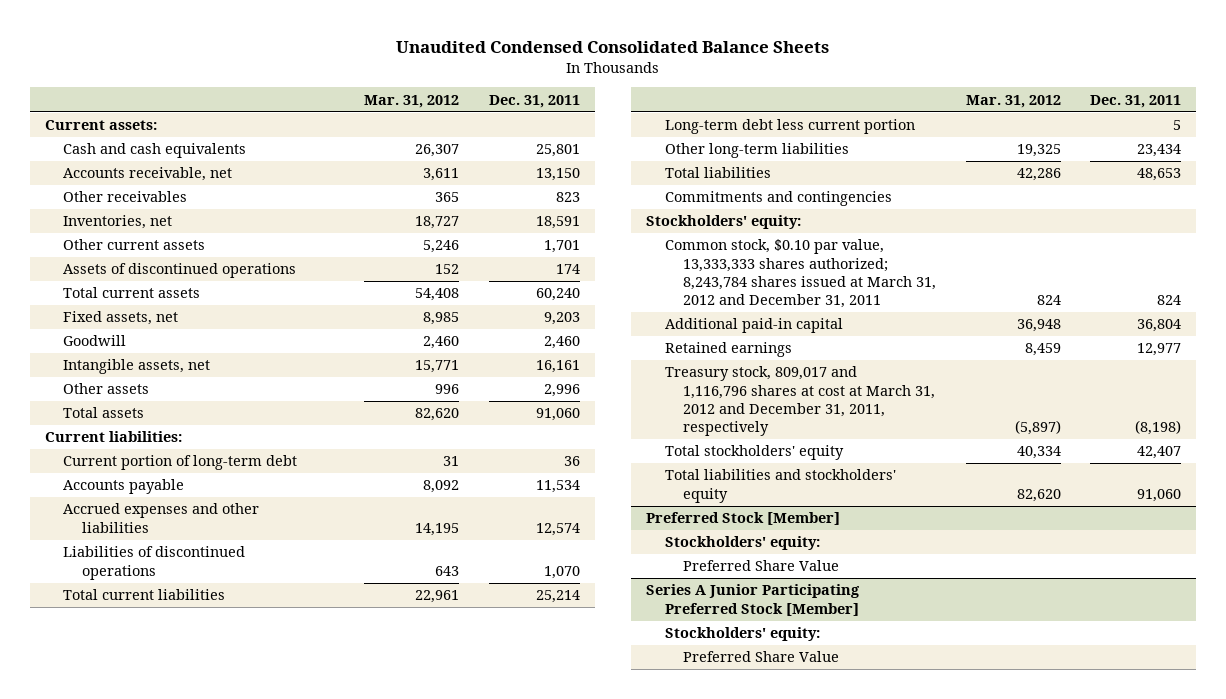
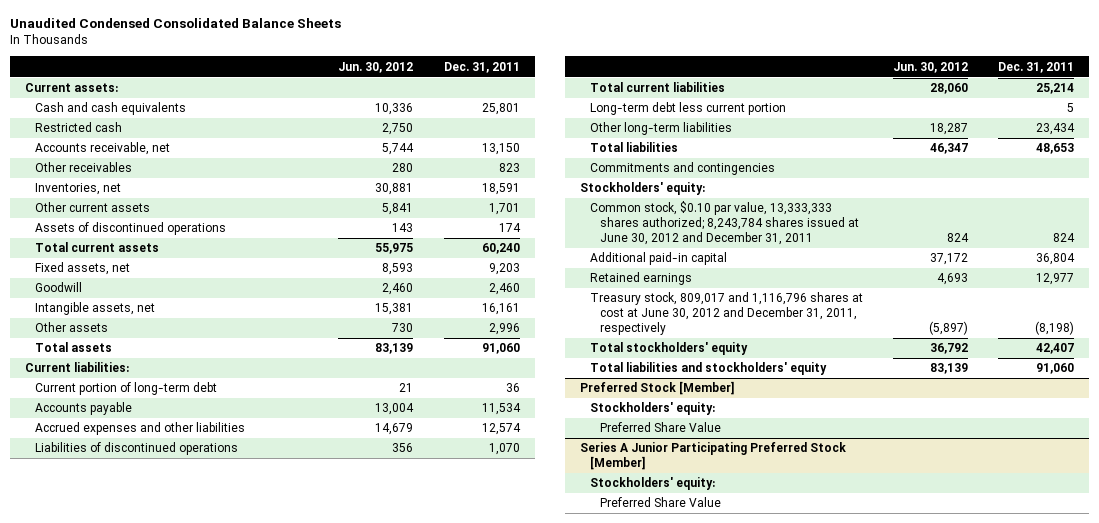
[364,94,460,108] Mar. 31, 2012 -> none
none -> [338,61,414,73] Jun. 30, 2012
none -> [35,122,123,133] Restricted cash
[664,239,937,309] Common stock, $0.10 par value, 13,333,333 shares authorized; 8,243,784 shares issued at March 31, 2012 and December 31, 2011 -> [589,201,859,245] Common stock, $0.10 par value, 13,333,333 shares authorized; 8,243,784 shares issued at June 30, 2012 and December 31, 2011
[664,366,936,437] Treasury stock, 809,017 and 1,116,796 shares at cost at March 31, 2012 and December 31, 2011, respectively -> [589,292,863,335] Treasury stock, 809,017 and 1,116,796 shares at cost at June 30, 2012 and December 31, 2011, respectively

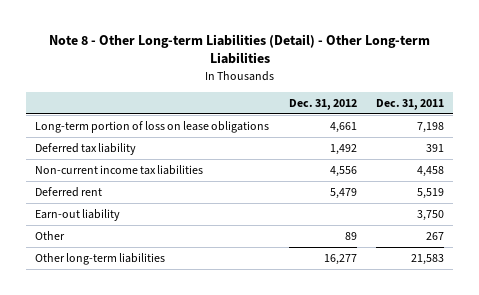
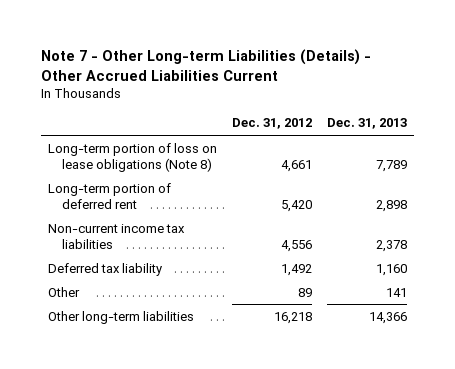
[48,33,430,65] Note 8 - Other Long-term Liabilities (Detail) - Other Long-term Liabilities -> [41,48,372,81] Note 7 - Other Long-term Liabilities (Details) - Other Accrued Liabilities Current
[375,98,444,110] Dec. 31, 2011 -> none
none -> [326,118,407,130] Dec. 31, 2013
[35,120,270,133] Long-term portion of loss on lease obligations -> [48,142,218,172] Long-term portion of loss on lease obligations (Note 8)
none -> [48,182,172,209] Long-term portion of deferred rent
[35,186,103,197] Deferred rent -> none
[35,208,121,221] Earn-out liability -> none
[35,142,137,155] Deferred tax liability -> [48,262,163,276] Deferred tax liability
[323,253,357,265] 16,277 -> [274,311,313,324] 16,218

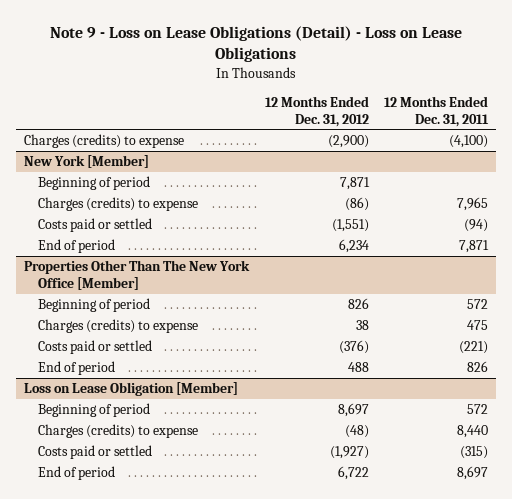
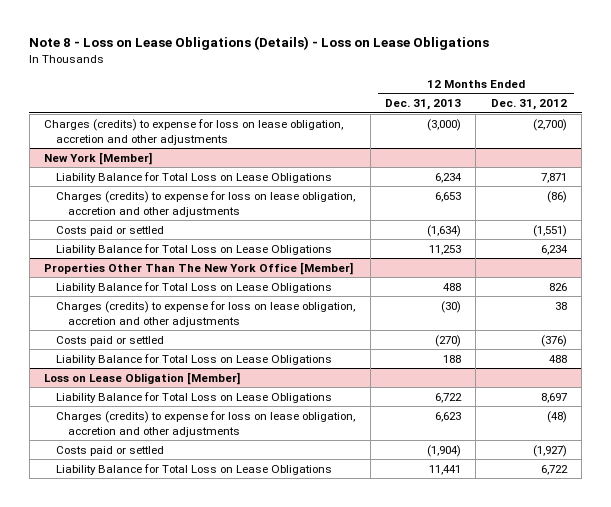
[50,25,463,63] Note 9 - Loss on Lease Obligations (Detail) - Loss on Lease Obligations -> [29,36,490,51] Note 8 - Loss on Lease Obligations (Details) - Loss on Lease Obligations
[383,95,489,127] 12 Months Ended Dec. 31, 2011 -> none
none -> [385,99,462,111] Dec. 31, 2013
[24,133,185,148] Charges (credits) to expense -> [44,118,344,145] Charges (credits) to expense for loss on lease obligation, accretion and other adjustments
[327,134,369,148] (2,900) -> [532,118,567,131] (2,700)
[37,175,150,190] Beginning of period -> [56,171,333,183] Liability Balance for Total Loss on Lease Obligations
[37,196,198,211] Charges (credits) to expense -> [56,190,356,217] Charges (credits) to expense for loss on lease obligation, accretion and other adjustments
[37,238,115,253] End of period -> [56,243,333,255] Liability Balance for Total Loss on Lease Obligations
[37,297,150,312] Beginning of period -> [56,281,333,293] Liability Balance for Total Loss on Lease Obligations
[37,318,198,333] Charges (credits) to expense -> [56,300,356,327] Charges (credits) to expense for loss on lease obligation, accretion and other adjustments
[37,360,115,375] End of period -> [56,353,333,365] Liability Balance for Total Loss on Lease Obligations
[37,402,150,417] Beginning of period -> [56,391,333,403] Liability Balance for Total Loss on Lease Obligations
[37,423,198,438] Charges (credits) to expense -> [56,410,356,437] Charges (credits) to expense for loss on lease obligation, accretion and other adjustments
[37,465,115,480] End of period -> [56,463,333,475] Liability Balance for Total Loss on Lease Obligations

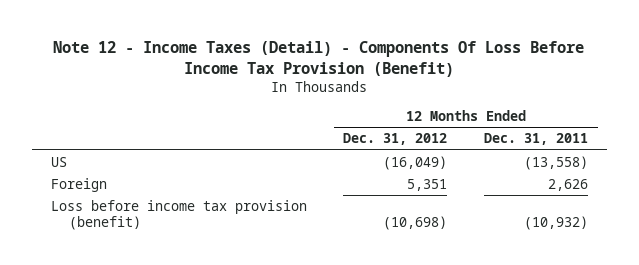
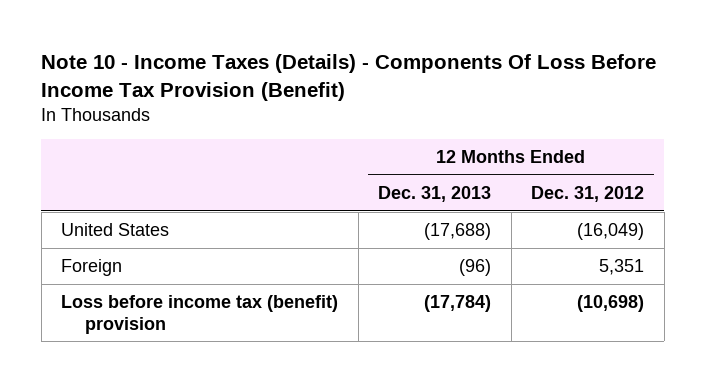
[53,40,585,77] Note 12 - Income Taxes (Detail) - Components Of Loss Before Income Tax Provision (Benefit) -> [41,53,657,101] Note 10 - Income Taxes (Details) - Components Of Loss Before Income Tax Provision (Benefit)
[484,133,589,146] Dec. 31, 2011 -> none
none -> [378,185,492,202] Dec. 31, 2013
[50,156,67,167] US -> [61,223,170,237] United States
[50,199,307,230] Loss before income tax provision (benefit) -> [61,295,339,334] Loss before income tax (benefit) provision

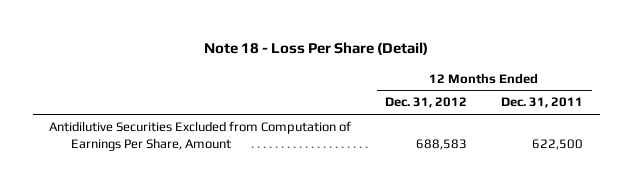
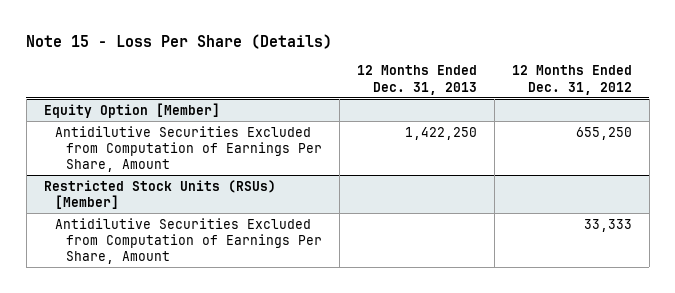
[204,42,429,56] Note 18 - Loss Per Share (Detail) -> [26,33,333,49] Note 15 - Loss Per Share (Details)
[501,97,584,109] Dec. 31, 2011 -> none
none -> [356,65,477,95] 12 Months Ended Dec. 31, 2013
none -> [43,102,220,118] Equity Option [Member]
[416,138,468,150] 688,583 -> [575,126,632,140] 655,250
none -> [43,179,276,209] Restricted Stock Units (RSUs) [Member]
none -> [54,217,322,265] Antidilutive Securities Excluded from Computation of Earnings Per Share, Amount

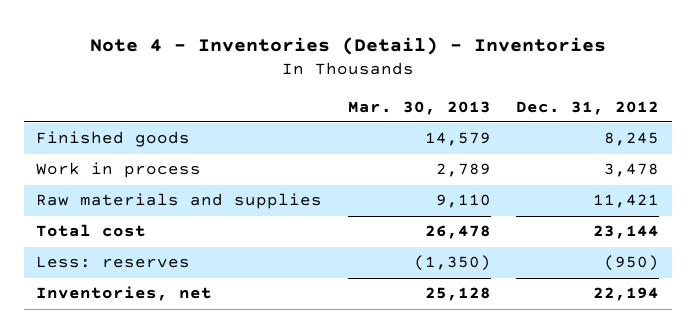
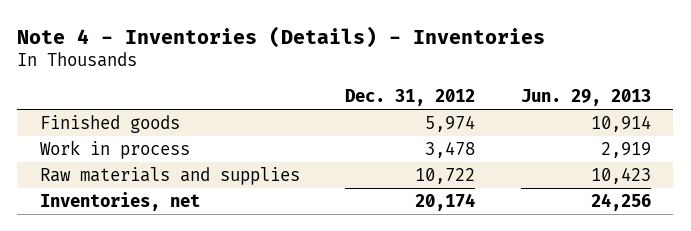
[89,36,606,55] Note 4 - Inventories (Detail) - Inventories -> [17,25,546,48] Note 4 - Inventories (Details) - Inventories
[347,100,491,115] Mar. 30, 2013 -> none
none -> [520,89,651,107] Jun. 29, 2013
[604,132,660,147] 8,245 -> [425,114,476,132] 5,974
[36,224,147,238] Total cost -> none
[36,256,191,269] Less: reserves -> none
[593,194,660,209] 11,421 -> [415,167,476,184] 10,722
[593,287,660,302] 22,194 -> [415,192,476,211] 20,174

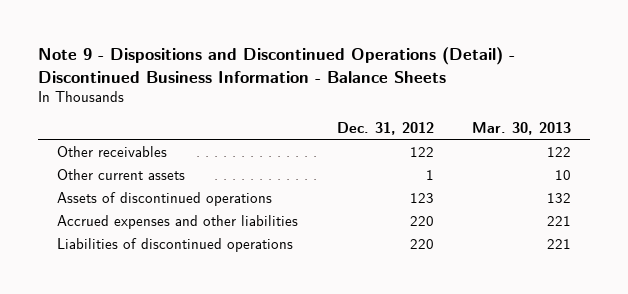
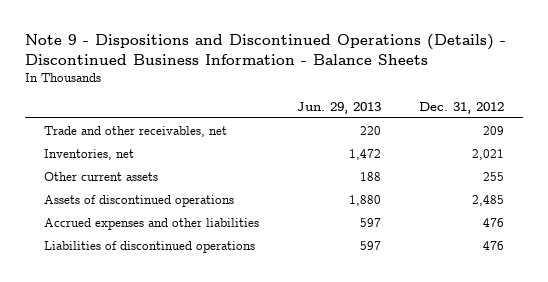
[37,47,515,83] Note 9 - Dispositions and Discontinued Operations (Detail) - Discontinued Business Information - Balance Sheets -> [25,33,507,65] Note 9 - Dispositions and Discontinued Operations (Details) - Discontinued Business Information - Balance Sheets
[472,122,572,136] Mar. 30, 2013 -> none
none -> [297,101,382,114] Jun. 29, 2013
[57,146,168,158] Other receivables -> [44,126,228,138] Trade and other receivables, net
[409,147,434,158] 122 -> [482,126,504,136] 209
none -> [44,149,135,161] Inventories, net
[425,170,434,181] 1 -> [482,172,504,182] 255
[409,193,434,204] 123 -> [471,195,504,207] 2,485
[409,216,434,227] 220 -> [482,218,504,228] 476
[409,239,434,250] 220 -> [482,241,504,251] 476

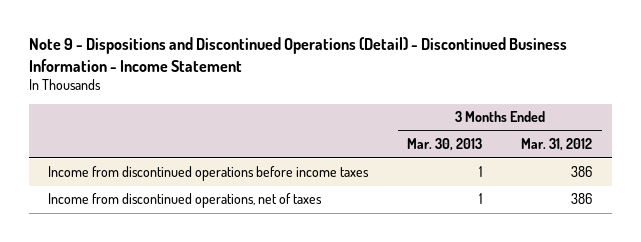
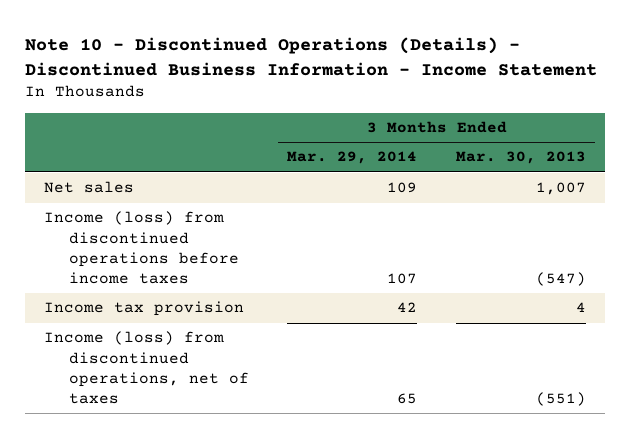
[29,37,568,72] Note 9 - Dispositions and Discontinued Operations (Detail) - Discontinued Business Information - Income Statement -> [24,36,597,76] Note 10 - Discontinued Operations (Details) - Discontinued Business Information - Income Statement
[521,138,593,152] Mar. 31, 2012 -> none
none -> [287,151,418,165] Mar. 29, 2014
none -> [43,181,134,194] Net sales
[48,166,370,182] Income from discontinued operations before income taxes -> [43,211,239,284] Income (loss) from discontinued operations before income taxes
[479,166,483,178] 1 -> [535,271,586,286] (547)
none -> [43,301,244,317] Income tax provision
[48,193,323,209] Income from discontinued operations, net of taxes -> [43,331,249,404] Income (loss) from discontinued operations, net of taxes
[479,193,483,205] 1 -> [535,391,586,406] (551)

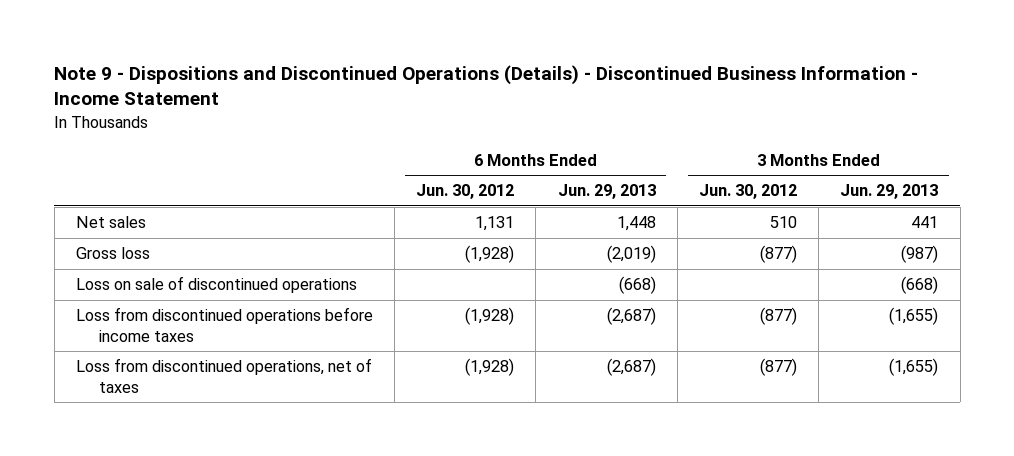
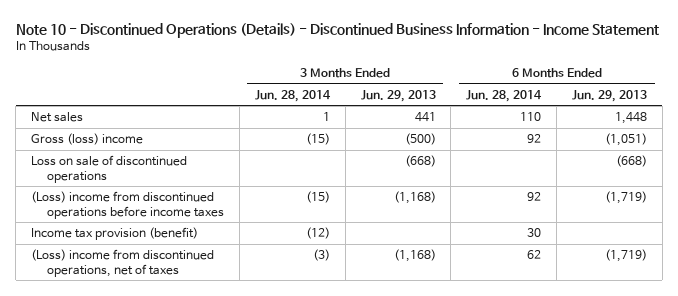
[54,64,919,106] Note 9 - Dispositions and Discontinued Operations (Details) - Discontinued Business Information - Income Statement -> [15,23,659,39] Note 10 - Discontinued Operations (Details) - Discontinued Business Information - Income Statement
[416,184,515,200] Jun. 30, 2012 -> none
[698,184,797,200] Jun. 30, 2012 -> none
none -> [254,89,331,102] Jun. 28, 2014
none -> [466,89,543,102] Jun. 28, 2014
[75,247,150,260] Gross loss -> [30,133,143,146] Gross (loss) income
[606,245,656,264] (2,019) -> [605,133,648,147] (1,051)
[901,245,939,264] (987) -> [404,133,436,146] (500)
[75,307,373,342] Loss from discontinued operations before income taxes -> [30,191,225,219] (Loss) income from discontinued operations before income taxes
[606,307,656,326] (2,687) -> [605,191,648,205] (1,719)
[889,307,939,326] (1,655) -> [393,191,436,205] (1,168)
none -> [30,227,198,241] Income tax provision (benefit)
[75,358,372,393] Loss from discontinued operations, net of taxes -> [30,249,214,277] (Loss) income from discontinued operations, net of taxes
[606,358,656,377] (2,687) -> [605,249,648,263] (1,719)
[889,358,939,377] (1,655) -> [393,249,436,263] (1,168)

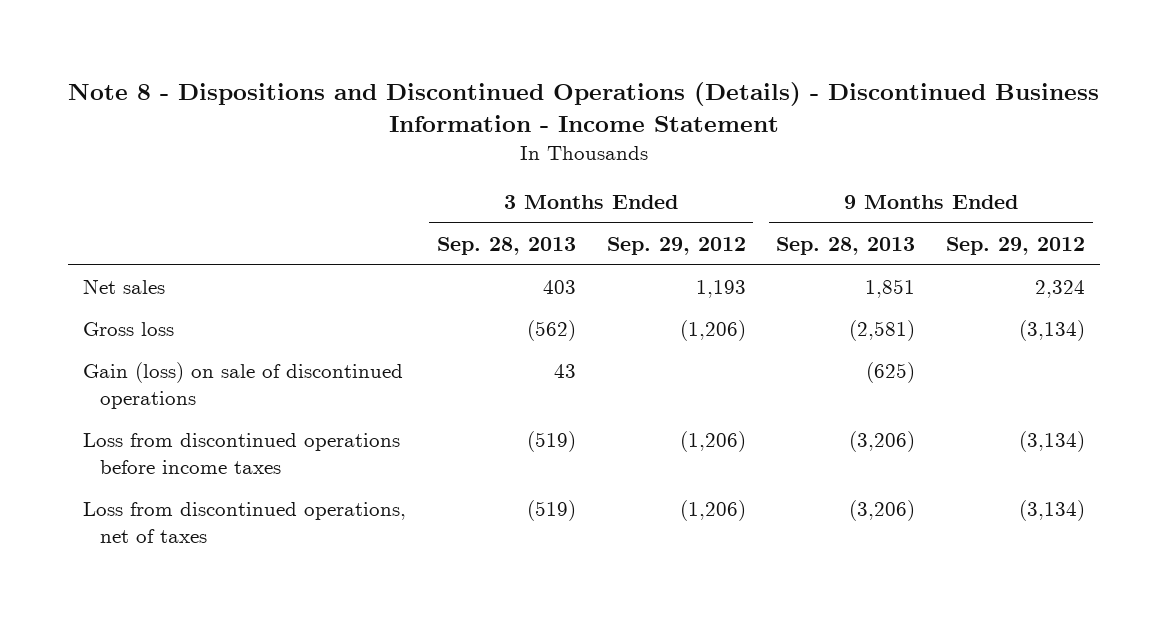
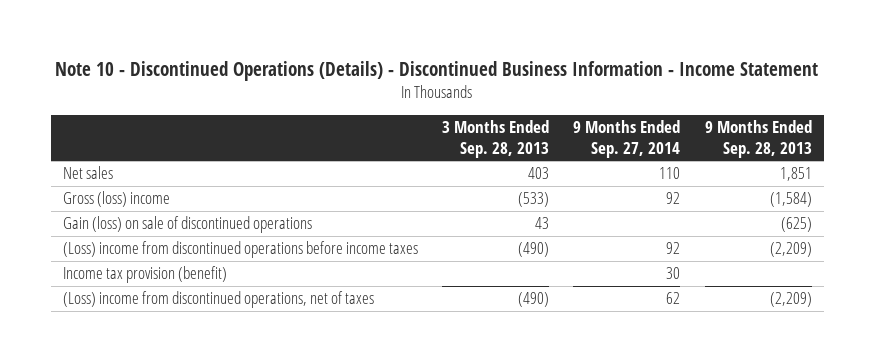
[68,82,1100,133] Note 8 - Dispositions and Discontinued Operations (Details) - Discontinued Business Information - Income Statement -> [55,61,819,82] Note 10 - Discontinued Operations (Details) - Discontinued Business Information - Income Statement
[606,237,746,256] Sep. 29, 2012 -> none
[946,237,1086,256] Sep. 29, 2012 -> none
none -> [573,119,681,158] 9 Months Ended Sep. 27, 2014
[83,322,175,337] Gross loss -> [62,191,170,208] Gross (loss) income
[527,320,577,342] (562) -> [518,192,550,208] (533)
[849,320,916,342] (2,581) -> [769,192,812,208] (1,584)
[83,433,401,474] Loss from discontinued operations before income taxes -> [62,241,418,259] (Loss) income from discontinued operations before income taxes
[527,431,577,453] (519) -> [518,242,550,258] (490)
[849,431,916,453] (3,206) -> [769,242,812,258] (2,209)
none -> [62,266,227,284] Income tax provision (benefit)
[83,502,407,543] Loss from discontinued operations, net of taxes -> [62,291,374,309] (Loss) income from discontinued operations, net of taxes
[527,500,577,522] (519) -> [518,292,550,308] (490)
[849,500,916,522] (3,206) -> [769,292,812,308] (2,209)

